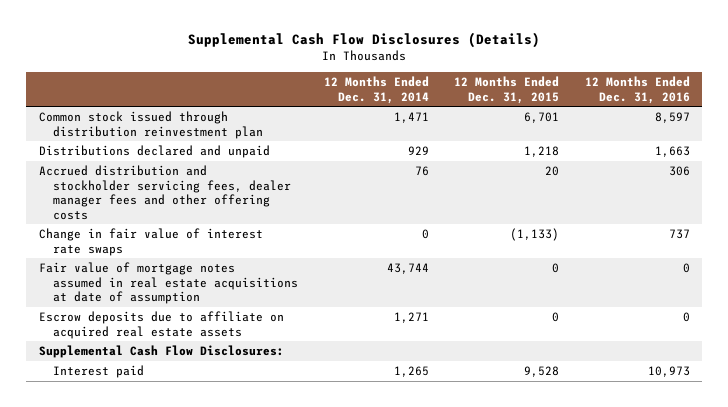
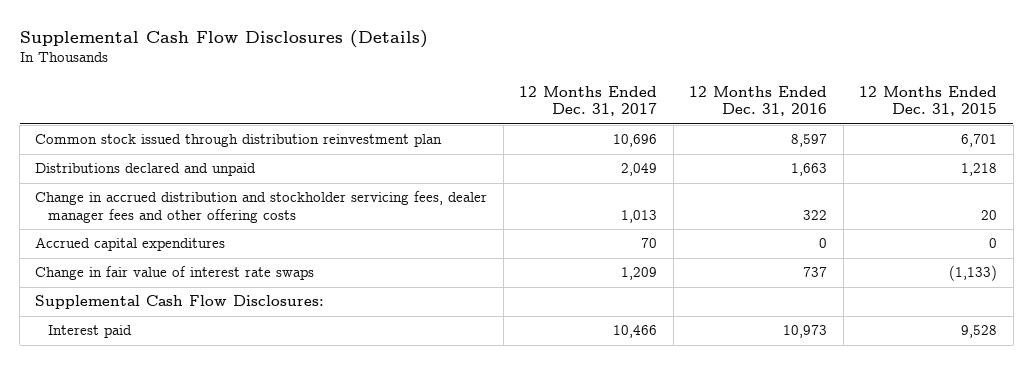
[323,76,429,104] 12 Months Ended Dec. 31, 2014 -> none
none -> [519,85,658,117] 12 Months Ended Dec. 31, 2017
[38,164,292,220] Accrued distribution and stockholder servicing fees, dealer manager fees and other offering costs -> [35,191,488,224] Change in accrued distribution and stockholder servicing fees, dealer manager fees and other offering costs
[668,165,690,176] 306 -> [803,210,828,221] 322
none -> [35,237,226,252] Accrued capital expenditures
[38,261,299,305] Fair value of mortgage notes assumed in real estate acquisitions at date of assumption -> none
[38,310,284,339] Escrow deposits due to affiliate on acquired real estate assets -> none

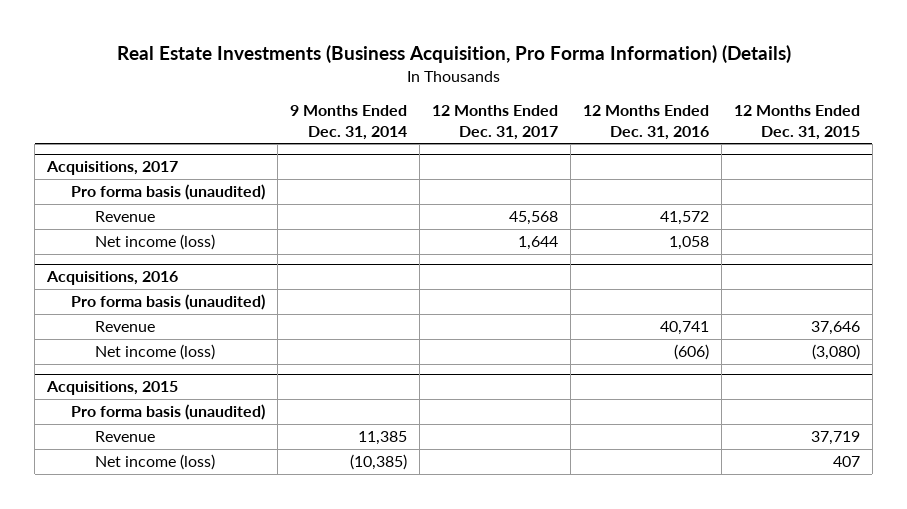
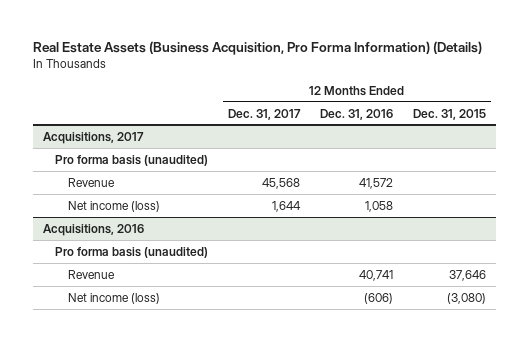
[116,44,791,63] Real Estate Investments (Business Acquisition, Pro Forma Information) (Details) -> [33,40,483,55] Real Estate Assets (Business Acquisition, Pro Forma Information) (Details)
[289,105,407,140] 9 Months Ended Dec. 31, 2014 -> none
[46,381,179,396] Acquisitions, 2015 -> none
[70,404,265,421] Pro forma basis (unaudited) -> none
[94,431,155,443] Revenue -> none
[94,454,215,471] Net income (loss) -> none

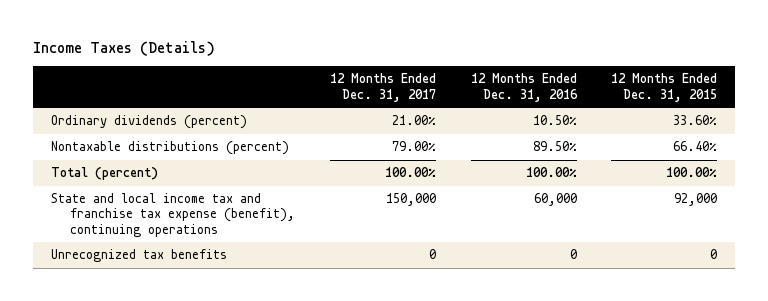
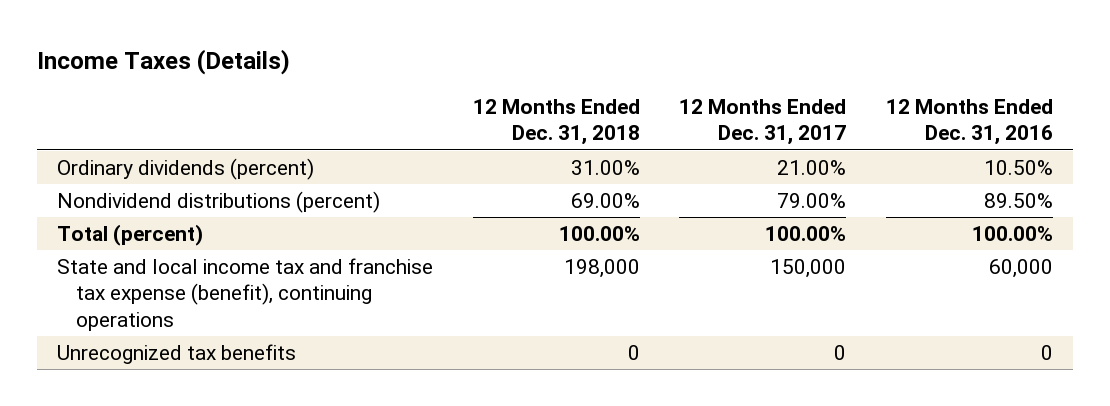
[611,73,718,102] 12 Months Ended Dec. 31, 2015 -> none
none -> [472,98,640,146] 12 Months Ended Dec. 31, 2018
[50,141,289,156] Nontaxable distributions (percent) -> [56,190,380,213] Nondividend distributions (percent)

